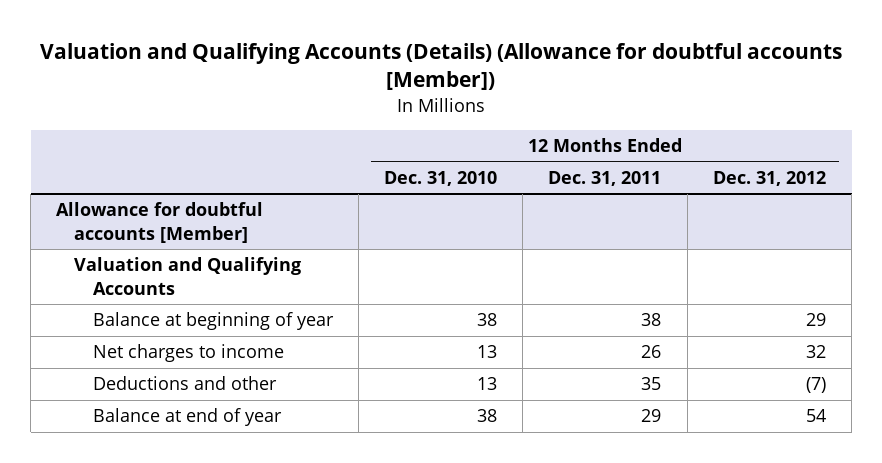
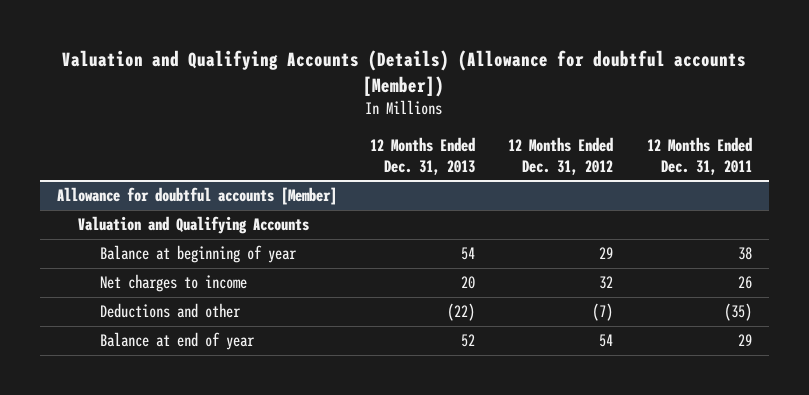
[383,170,497,186] Dec. 31, 2010 -> none
none -> [370,136,476,175] 12 Months Ended Dec. 31, 2013
[641,377,662,391] 35 -> [723,303,752,322] (35)

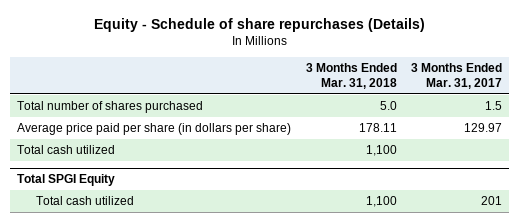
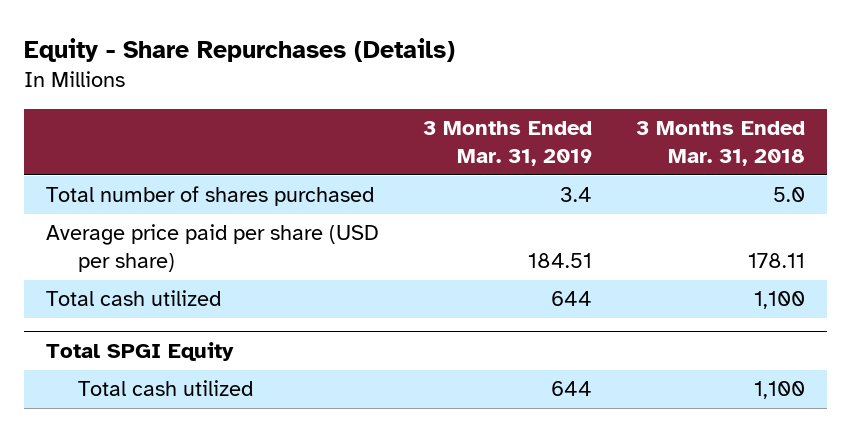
[93,17,425,32] Equity - Schedule of share repurchases (Details) -> [23,37,455,62] Equity - Share Repurchases (Details)
[410,63,502,89] 3 Months Ended Mar. 31, 2017 -> none
none -> [423,121,593,167] 3 Months Ended Mar. 31, 2019
[17,123,292,136] Average price paid per share (in dollars per share) -> [45,224,379,273] Average price paid per share (USD per share)

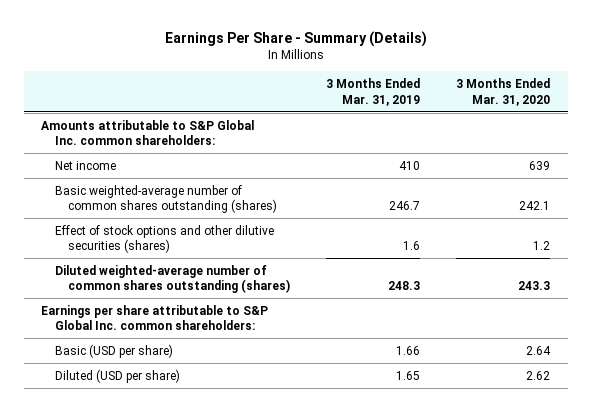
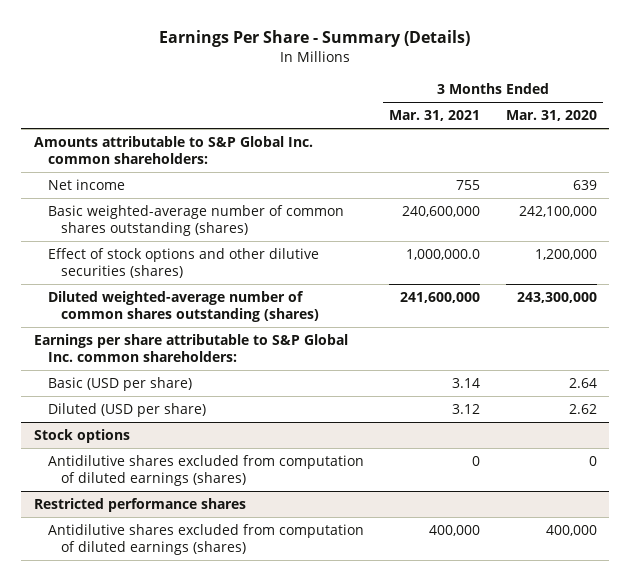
[325,78,420,106] 3 Months Ended Mar. 31, 2019 -> none
none -> [389,109,481,121] Mar. 31, 2021
[518,201,550,211] 242.1 -> [518,205,597,217] 242,100,000
[532,241,550,251] 1.2 -> [534,248,597,260] 1,200,000
[517,281,550,291] 243.3 -> [516,291,597,303] 243,300,000
none -> [34,428,131,443] Stock options
none -> [47,454,364,486] Antidilutive shares excluded from computation of diluted earnings (shares)
none -> [34,497,247,512] Restricted performance shares
none -> [47,523,364,555] Antidilutive shares excluded from computation of diluted earnings (shares)

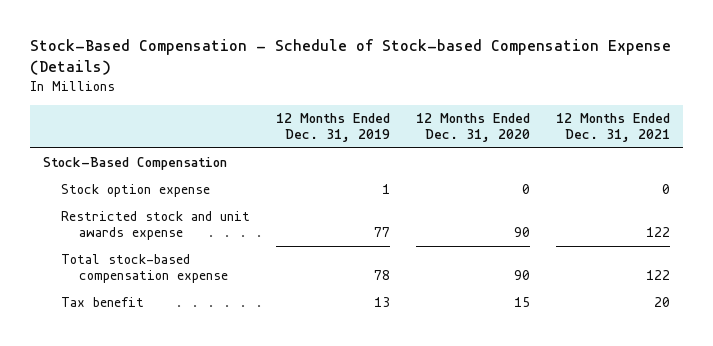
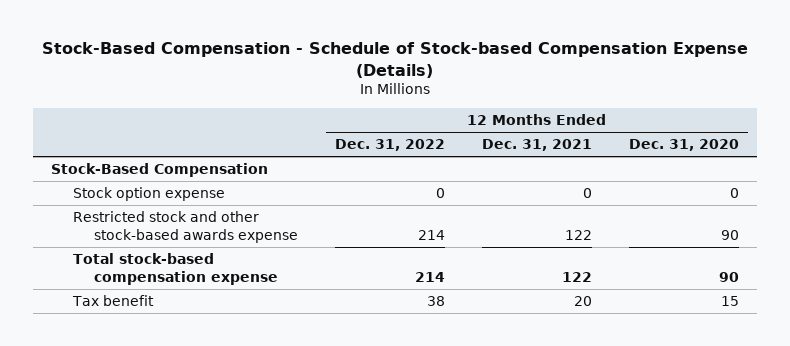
[275,112,390,142] 12 Months Ended Dec. 31, 2019 -> none
none -> [335,139,446,152] Dec. 31, 2022
[60,211,250,241] Restricted stock and unit awards expense -> [72,211,299,243] Restricted stock and other stock-based awards expense

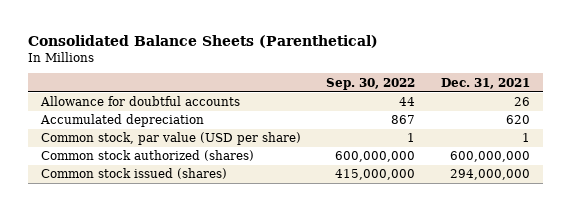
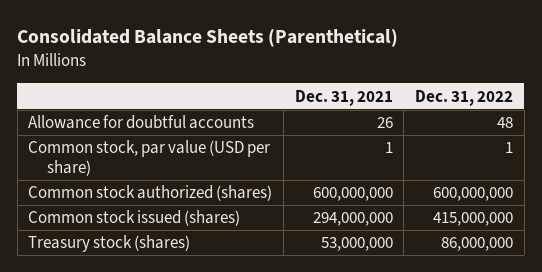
[326,77,416,90] Sep. 30, 2022 -> none
none -> [415,89,514,106] Dec. 31, 2022
[39,114,204,128] Accumulated depreciation -> none
none -> [28,235,191,253] Treasury stock (shares)

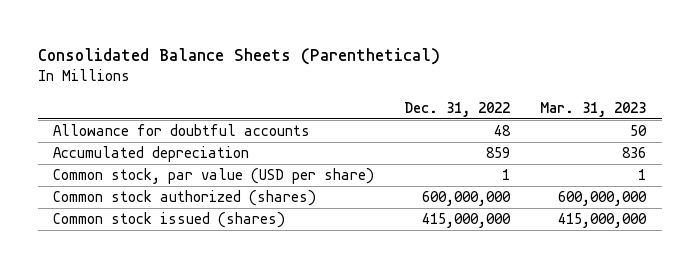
[294,89,393,106] Dec. 31, 2021 -> none
none -> [540,101,647,117] Mar. 31, 2023
none -> [53,146,250,163] Accumulated depreciation
[28,235,191,253] Treasury stock (shares) -> none

